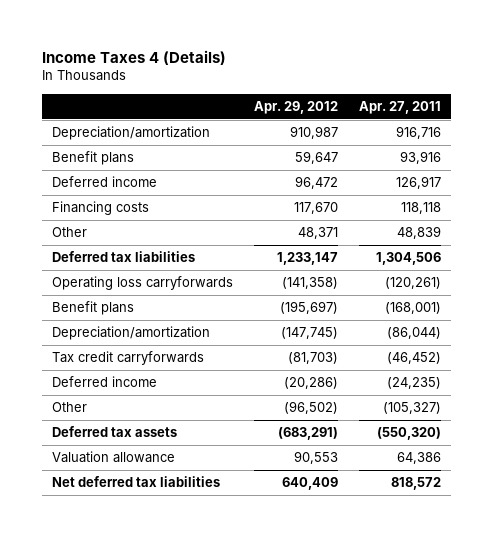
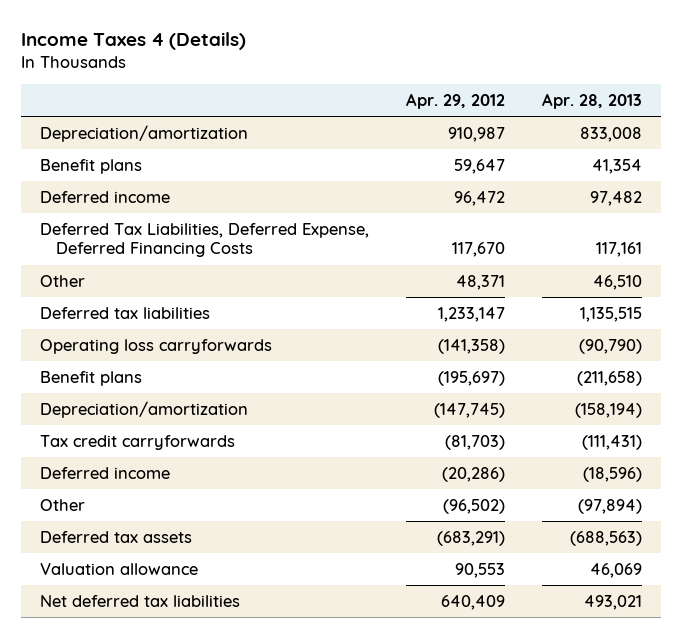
[358,101,441,115] Apr. 27, 2011 -> none
none -> [542,93,643,110] Apr. 28, 2013
[52,201,150,216] Financing costs -> [39,222,369,258] Deferred Tax Liabilities, Deferred Expense, Deferred Financing Costs

